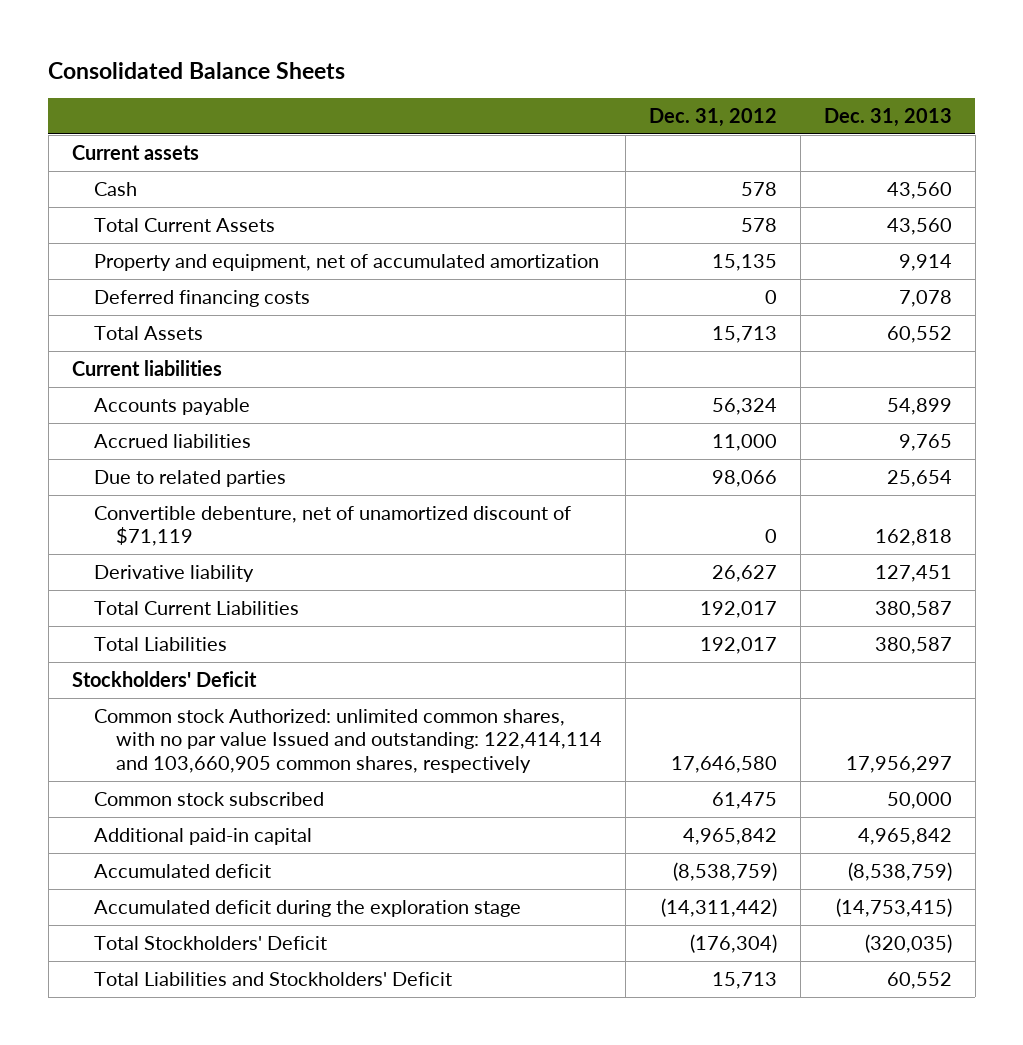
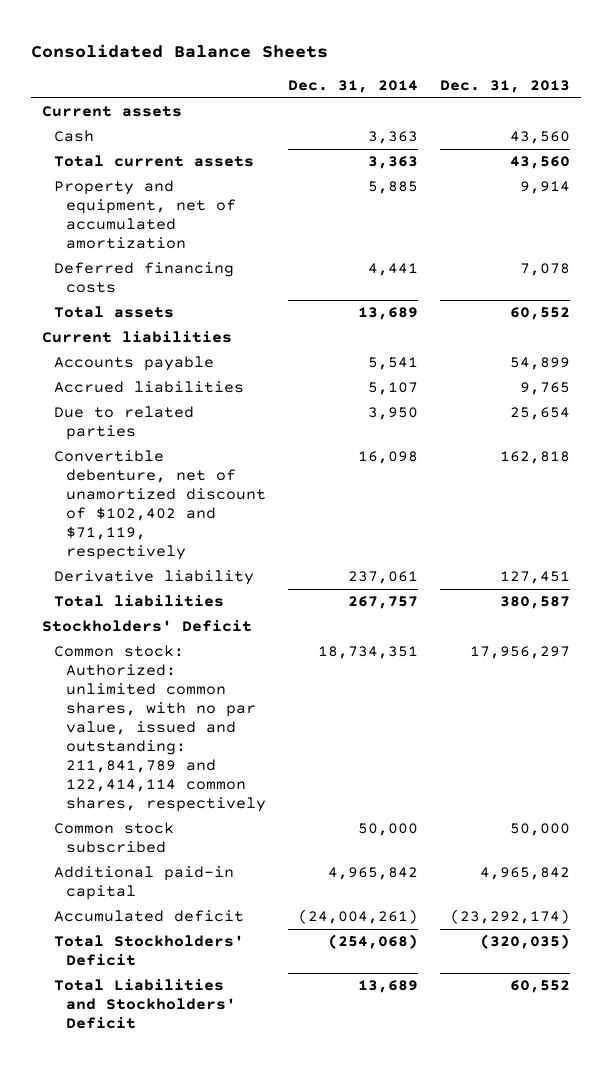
[648,107,777,127] Dec. 31, 2012 -> none
none -> [288,80,419,94] Dec. 31, 2014
[93,217,275,232] Total Current Assets -> [54,155,255,168] Total current assets
[93,325,203,340] Total Assets -> [54,306,175,319] Total assets
[93,505,571,547] Convertible debenture, net of unamortized discount of $71,119 -> [54,450,267,561] Convertible debenture, net of unamortized discount of $102,402 and $71,119, respectively
[93,636,227,651] Total Liabilities -> none
[93,600,299,615] Total Current Liabilities -> [54,595,225,608] Total liabilities
[93,708,603,774] Common stock Authorized: unlimited common shares, with no par value Issued and outstanding: 122,414,114 and 103,660,905 common shares, respectively -> [54,645,267,813] Common stock: Authorized: unlimited common shares, with no par value, issued and outstanding: 211,841,789 and 122,414,114 common shares, respectively
[93,899,521,917] Accumulated deficit during the exploration stage -> none
[847,861,952,881] (8,538,759) -> [449,909,570,925] (23,292,174)

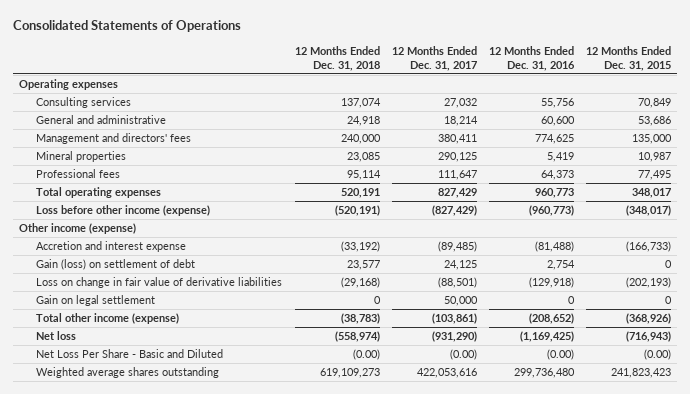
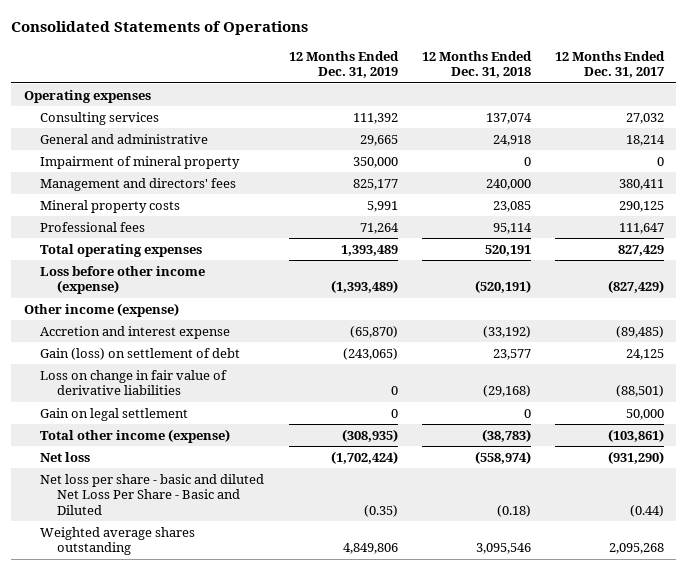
[489,45,576,71] 12 Months Ended Dec. 31, 2016 -> none
[586,45,672,71] 12 Months Ended Dec. 31, 2015 -> none
none -> [288,50,399,79] 12 Months Ended Dec. 31, 2019
none -> [40,155,241,169] Impairment of mineral property
[36,151,127,163] Mineral properties -> [40,199,181,213] Mineral property costs
[36,349,224,359] Net Loss Per Share - Basic and Diluted -> [40,473,265,515] Net loss per share - basic and diluted Net Loss Per Share - Basic and Diluted
[352,349,380,361] (0.00) -> [496,504,531,517] (0.18)
[449,349,477,361] (0.00) -> [630,504,665,517] (0.44)
[319,368,380,379] 619,109,273 -> [475,543,531,555] 3,095,546
[416,368,477,379] 422,053,616 -> [609,543,665,555] 2,095,268

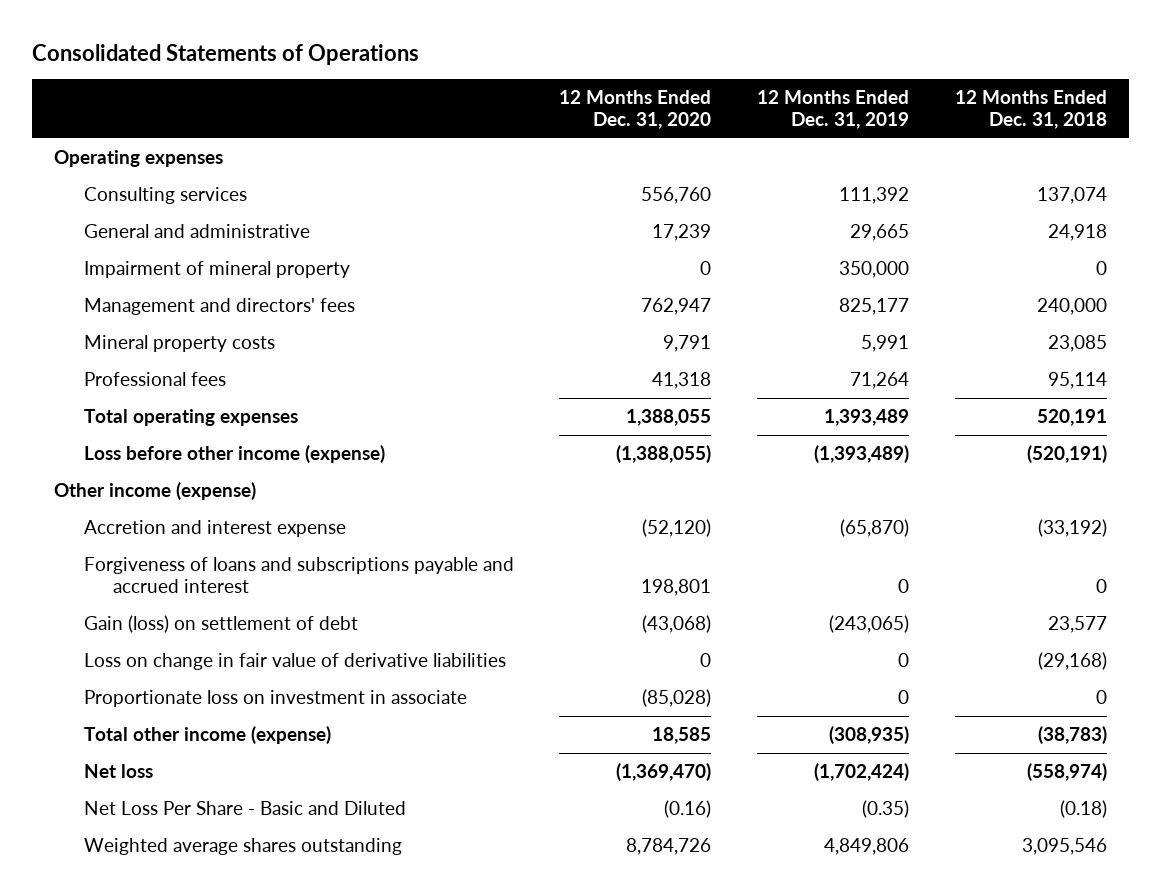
[555,50,666,79] 12 Months Ended Dec. 31, 2017 -> none
none -> [559,90,712,130] 12 Months Ended Dec. 31, 2020
none -> [83,557,514,594] Forgiveness of loans and subscriptions payable and accrued interest
[40,407,189,421] Gain on legal settlement -> none
none -> [83,690,467,708] Proportionate loss on investment in associate
[40,473,265,515] Net loss per share - basic and diluted Net Loss Per Share - Basic and Diluted -> [83,801,406,816] Net Loss Per Share - Basic and Diluted

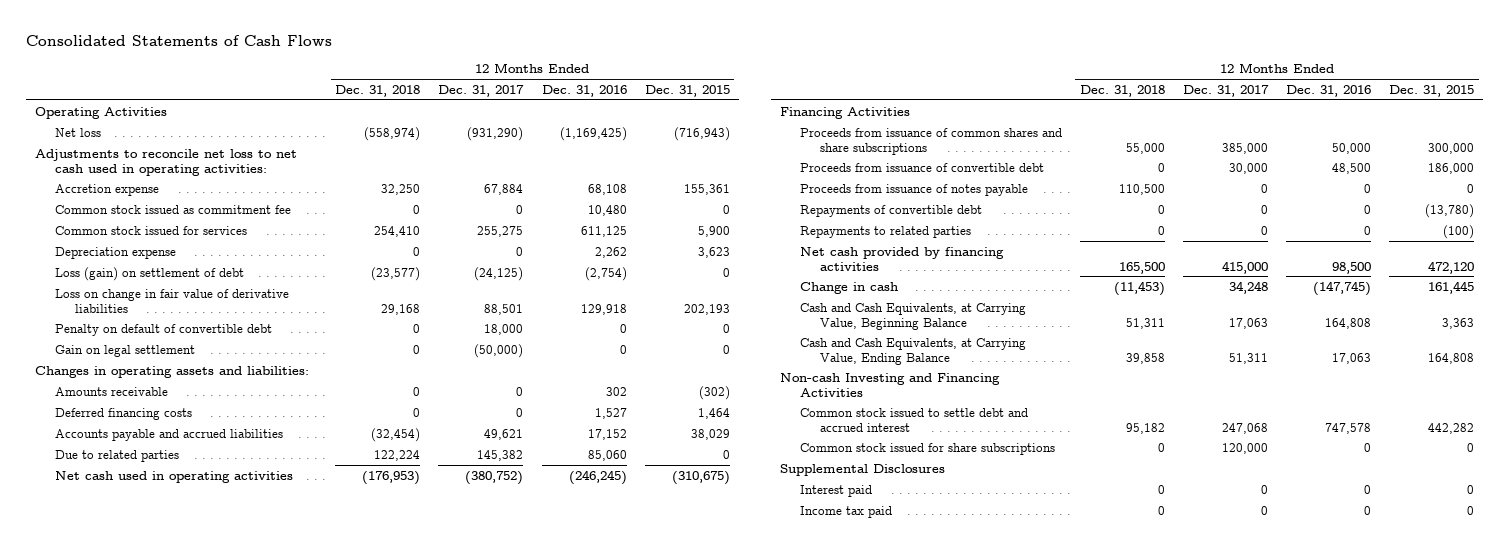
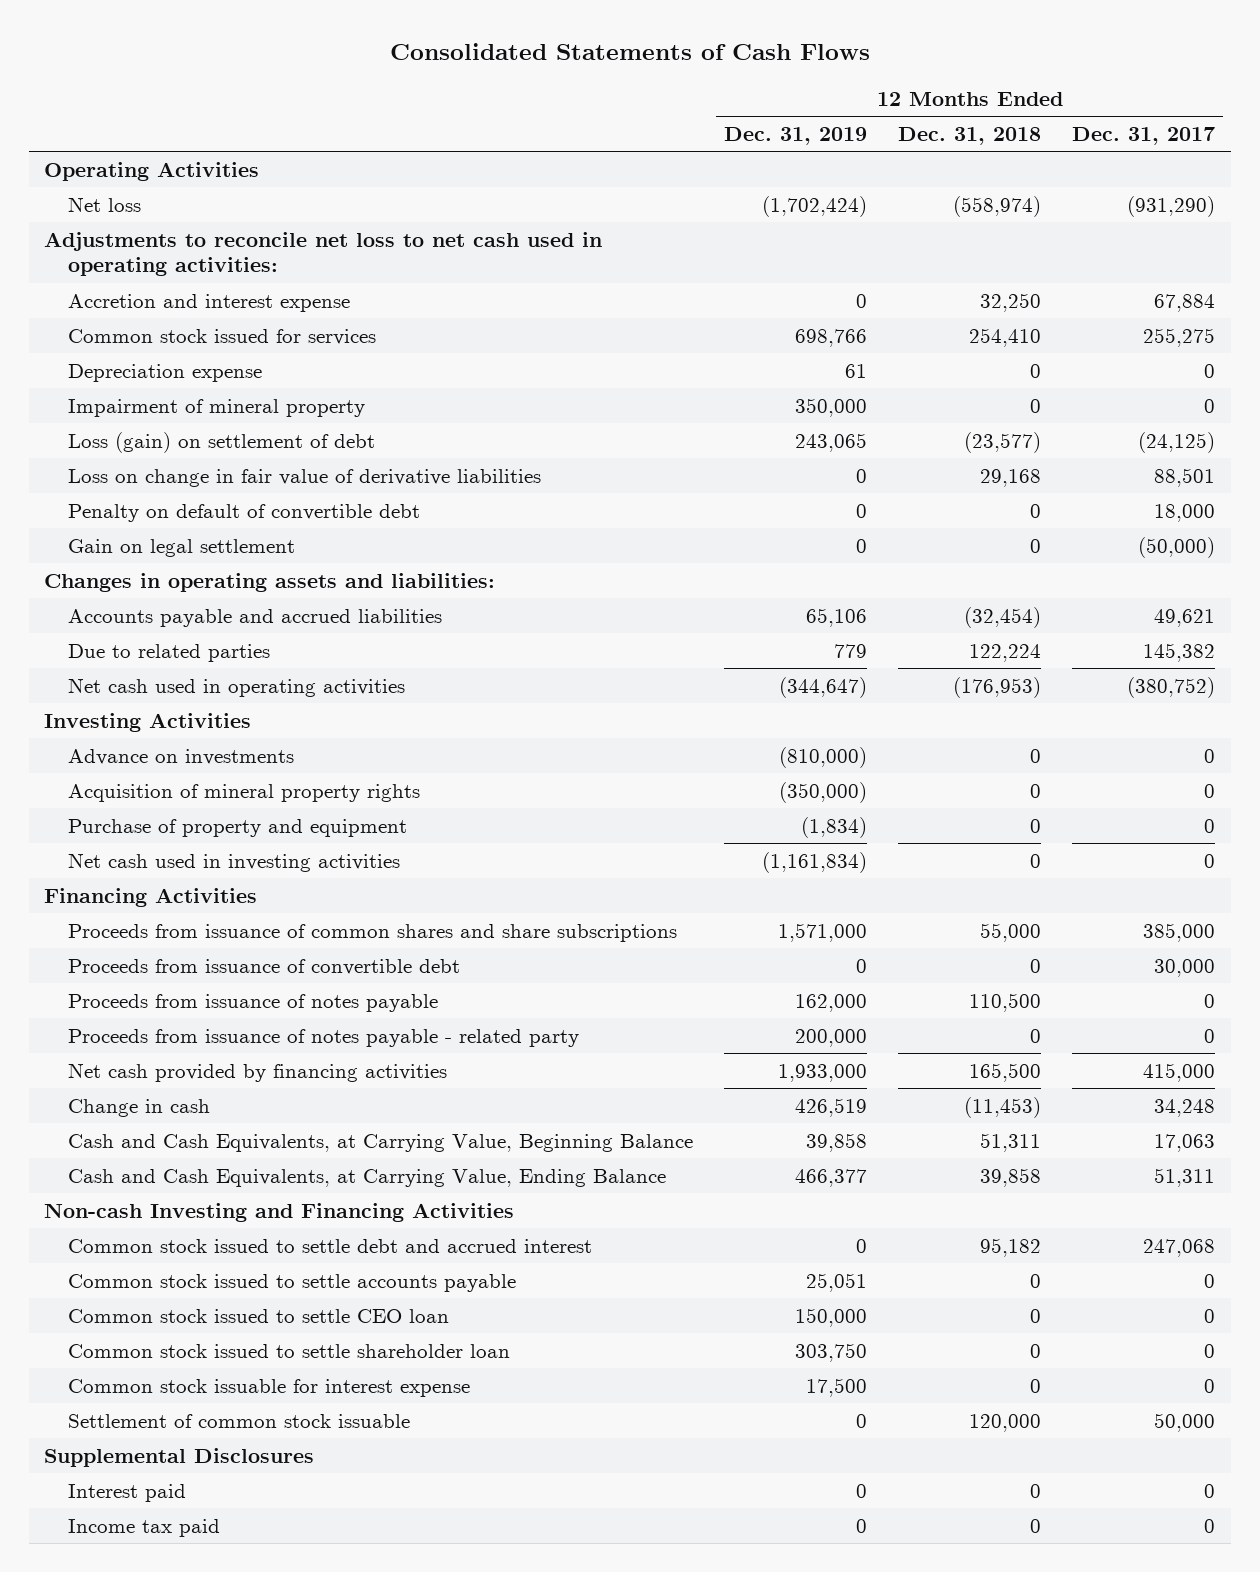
[541,84,627,97] Dec. 31, 2016 -> none
[644,84,730,97] Dec. 31, 2015 -> none
none -> [724,126,868,145] Dec. 31, 2019
[55,204,292,214] Common stock issued as commitment fee -> none
[55,183,160,196] Accretion expense -> [68,293,351,312] Accretion and interest expense
none -> [68,398,366,417] Impairment of mineral property
[55,386,169,396] Amounts receivable -> none
[55,407,193,420] Deferred financing costs -> none
none -> [44,712,252,732] Investing Activities
none -> [68,748,295,765] Advance on investments
none -> [68,783,421,802] Acquisition of mineral property rights
none -> [68,818,408,837] Purchase of property and equipment
none -> [68,852,401,872] Net cash used in investing activities
[799,204,982,217] Repayments of convertible debt -> none
[799,225,971,238] Repayments to related parties -> none
none -> [68,1028,580,1047] Proceeds from issuance of notes payable - related party
[799,442,1055,455] Common stock issued for share subscriptions -> none
none -> [68,1273,517,1292] Common stock issued to settle accounts payable
none -> [68,1308,450,1323] Common stock issued to settle CEO loan
none -> [68,1343,511,1358] Common stock issued to settle shareholder loan
none -> [68,1378,471,1397] Common stock issuable for interest expense
none -> [68,1413,411,1428] Settlement of common stock issuable

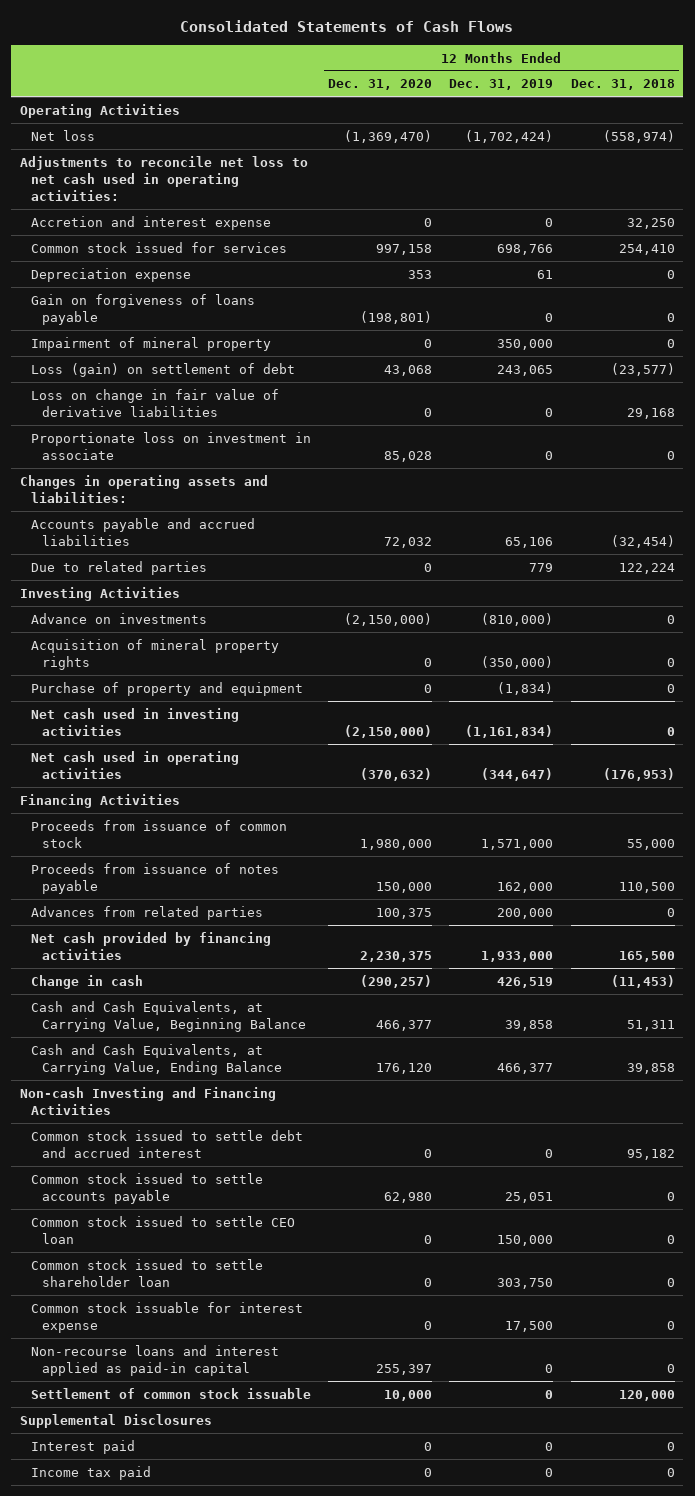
[1072,126,1216,145] Dec. 31, 2017 -> none
none -> [328,79,433,91] Dec. 31, 2020
none -> [30,293,255,325] Gain on forgiveness of loans payable
[68,503,421,522] Penalty on default of convertible debt -> none
[68,538,296,557] Gain on legal settlement -> none
none -> [30,431,311,460] Proportionate loss on investment in associate
[68,677,406,697] Net cash used in operating activities -> [30,750,239,779] Net cash used in operating activities
[68,958,461,975] Proceeds from issuance of convertible debt -> none
[68,923,678,942] Proceeds from issuance of common shares and share subscriptions -> [30,819,287,848] Proceeds from issuance of common stock
[68,1028,580,1047] Proceeds from issuance of notes payable - related party -> [30,905,263,920] Advances from related parties
none -> [30,1344,279,1376] Non-recourse loans and interest applied as paid-in capital

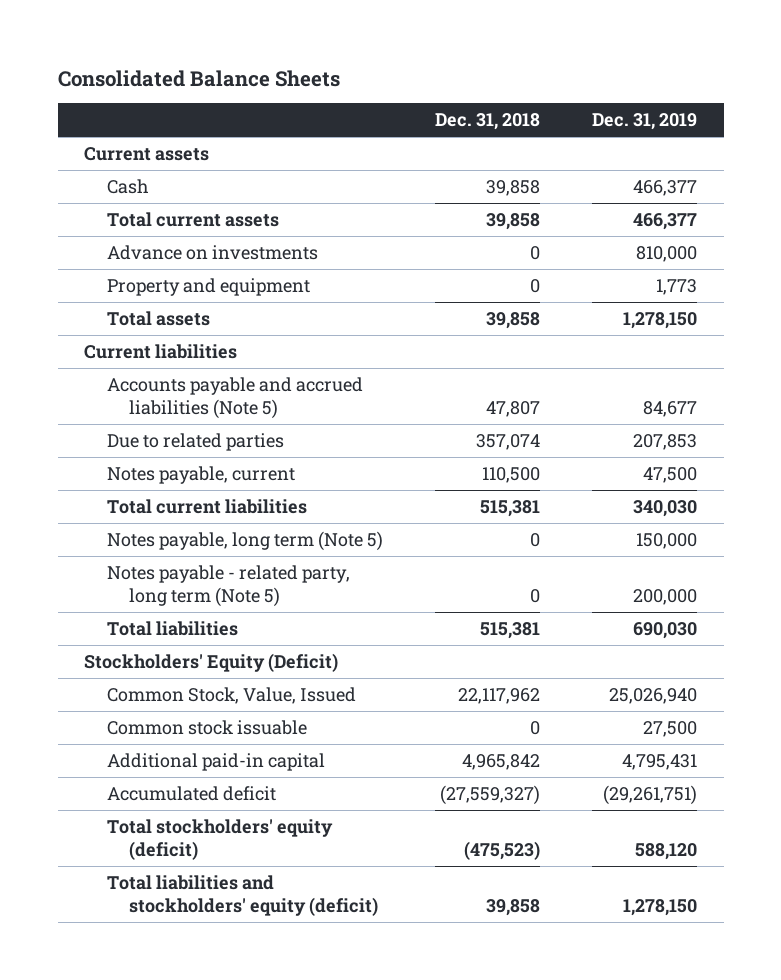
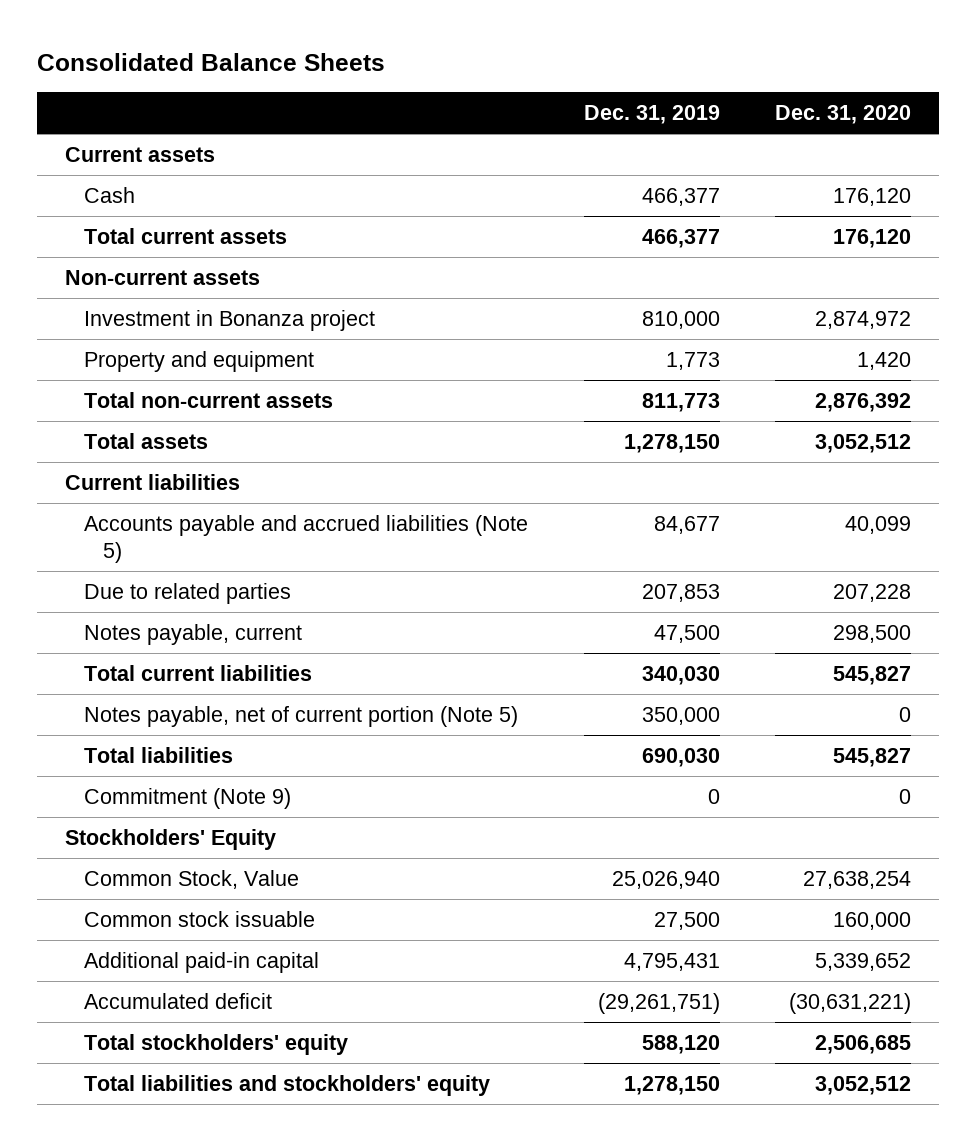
[435,113,541,131] Dec. 31, 2018 -> none
none -> [774,105,911,125] Dec. 31, 2020
none -> [65,270,261,286] Non-current assets
[106,244,318,260] Advance on investments -> [84,310,376,332] Investment in Bonanza project
none -> [84,392,334,409] Total non-current assets
[106,564,350,607] Notes payable - related party, long term (Note 5) -> none
[106,530,383,551] Notes payable, long term (Note 5) -> [84,706,519,728] Notes payable, net of current portion (Note 5)
[636,532,698,549] 150,000 -> [641,707,720,726] 350,000
none -> [84,788,292,810] Commitment (Note 9)
[83,652,338,672] Stockholders' Equity (Deficit) -> [65,829,277,851] Stockholders' Equity
[106,686,356,704] Common Stock, Value, Issued -> [84,870,300,890] Common Stock, Value
[106,818,333,860] Total stockholders' equity (deficit) -> [84,1034,349,1056] Total stockholders' equity
[106,874,379,916] Total liabilities and stockholders' equity (deficit) -> [84,1075,491,1097] Total liabilities and stockholders' equity

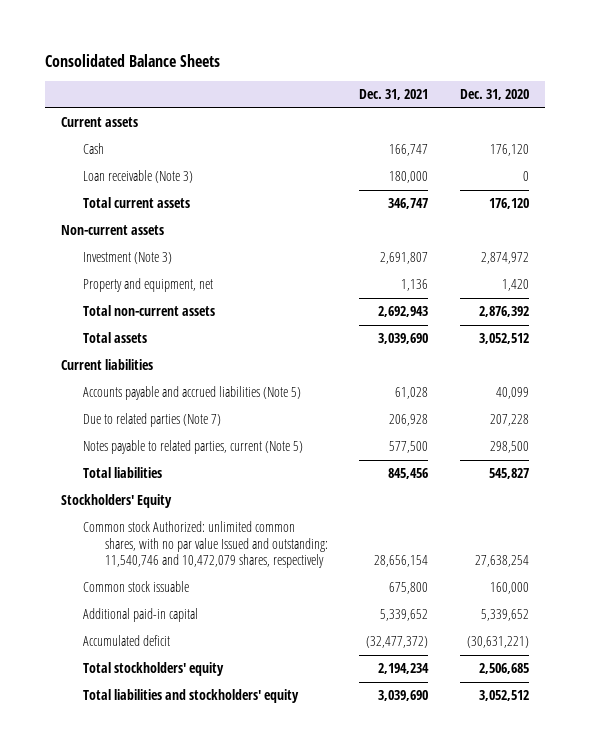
[583,105,720,125] Dec. 31, 2019 -> none
none -> [359,89,429,101] Dec. 31, 2021
none -> [82,170,193,184] Loan receivable (Note 3)
[84,310,376,332] Investment in Bonanza project -> [82,252,172,265] Investment (Note 3)
[84,351,315,373] Property and equipment -> [82,278,213,293] Property and equipment, net
[84,665,313,682] Total current liabilities -> none
[84,706,519,728] Notes payable, net of current portion (Note 5) -> none
[84,583,292,605] Due to related parties -> [82,413,221,428] Due to related parties (Note 7)
[84,624,303,646] Notes payable, current -> [82,440,303,455] Notes payable to related parties, current (Note 5)
[84,788,292,810] Commitment (Note 9) -> none
[84,870,300,890] Common Stock, Value -> [82,521,328,569] Common stock Authorized: unlimited common shares, with no par value Issued and outstanding: 11,540,746 and 10,472,079 shares, respectively

